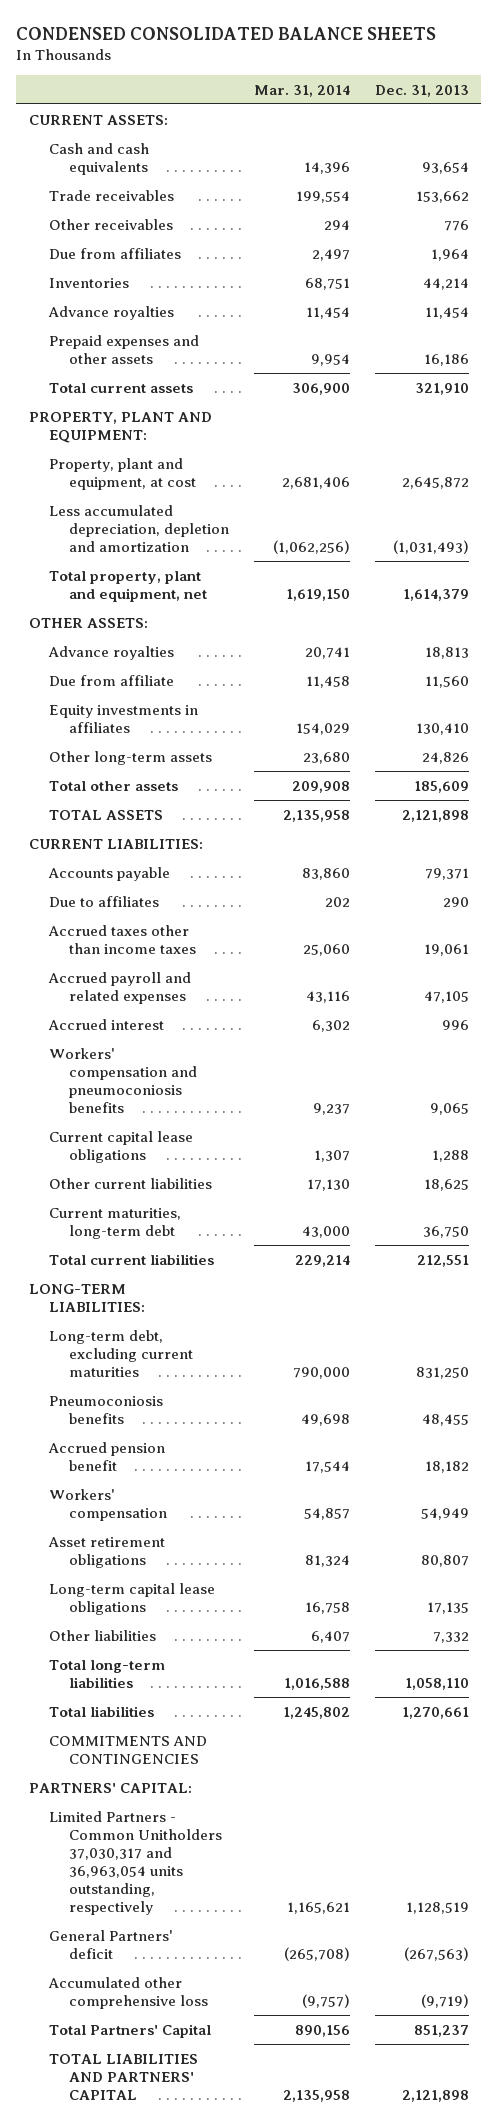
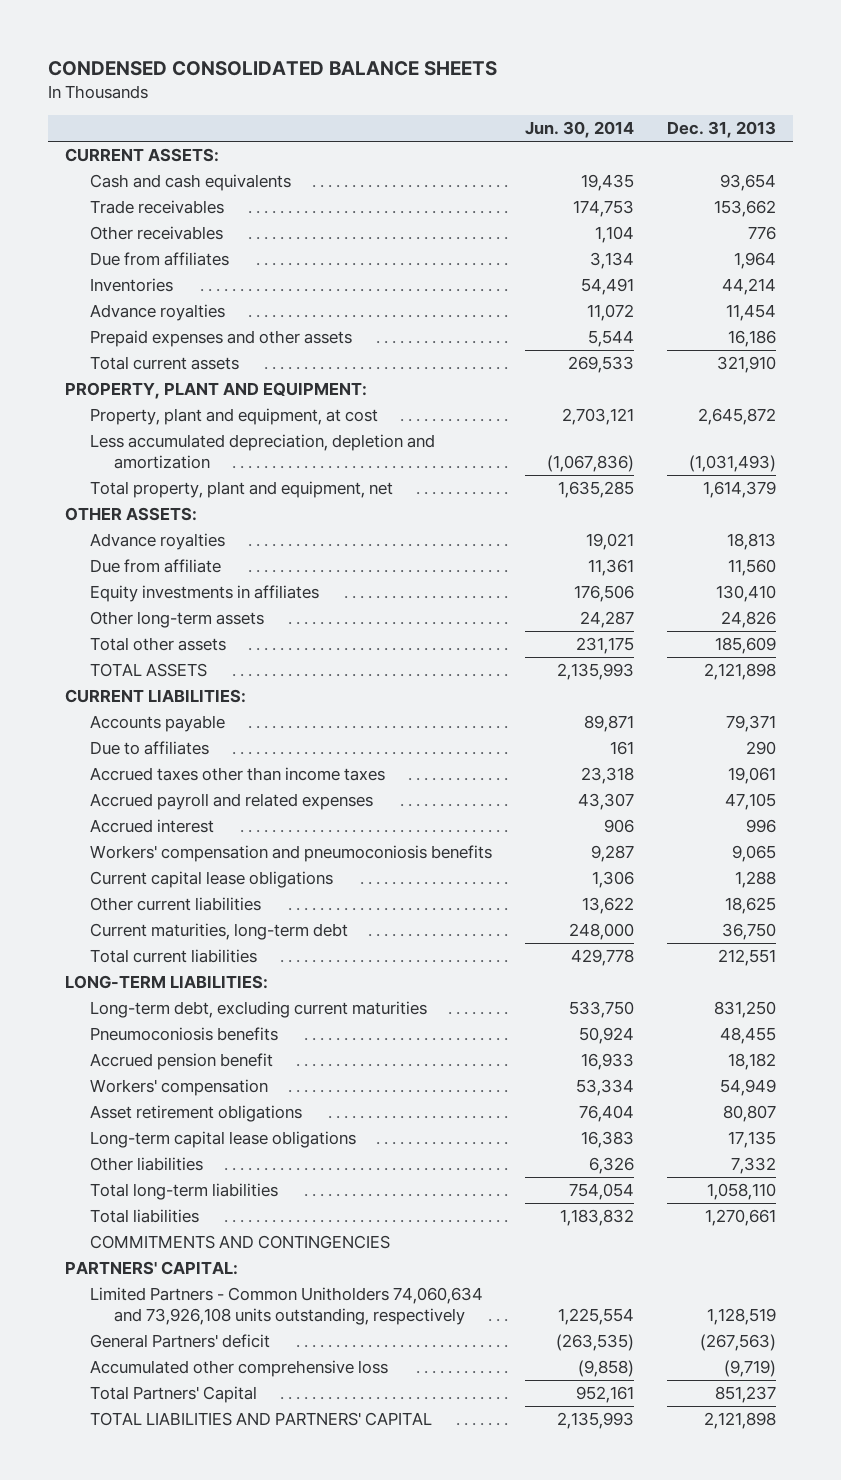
[254,84,351,97] Mar. 31, 2014 -> none
none -> [524,121,634,139] Jun. 30, 2014
[48,1810,223,1916] Limited Partners - Common Unitholders 37,030,317 and 36,963,054 units outstanding, respectively -> [89,1287,483,1326] Limited Partners - Common Unitholders 74,060,634 and 73,926,108 units outstanding, respectively

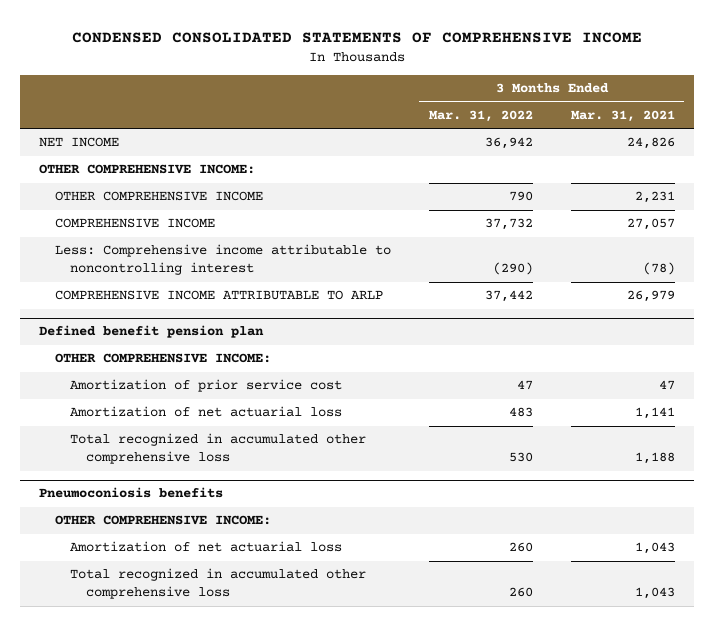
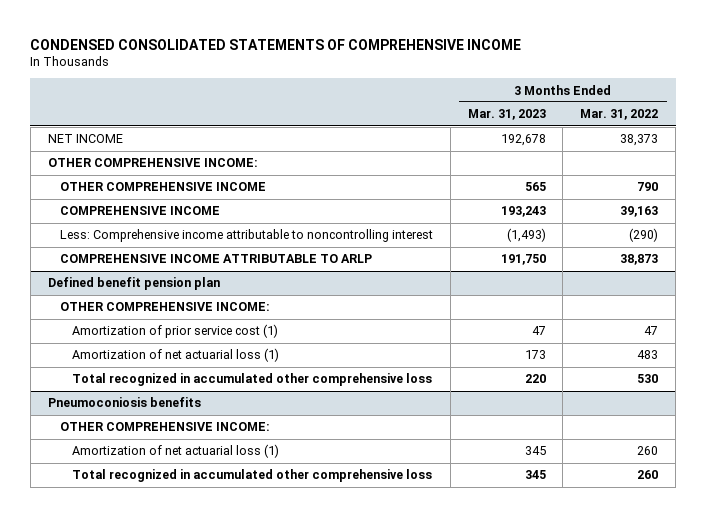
[570,109,675,122] Mar. 31, 2021 -> none
none -> [467,109,546,121] Mar. 31, 2023
[484,137,533,150] 36,942 -> [620,134,659,147] 38,373
[484,218,533,231] 37,732 -> [620,206,659,218] 39,163
[484,290,533,303] 37,442 -> [620,254,659,266] 38,873
[70,379,343,393] Amortization of prior service cost -> [71,324,278,339] Amortization of prior service cost (1)
[70,406,343,418] Amortization of net actuarial loss -> [71,348,279,363] Amortization of net actuarial loss (1)
[70,541,343,553] Amortization of net actuarial loss -> [71,444,279,459] Amortization of net actuarial loss (1)

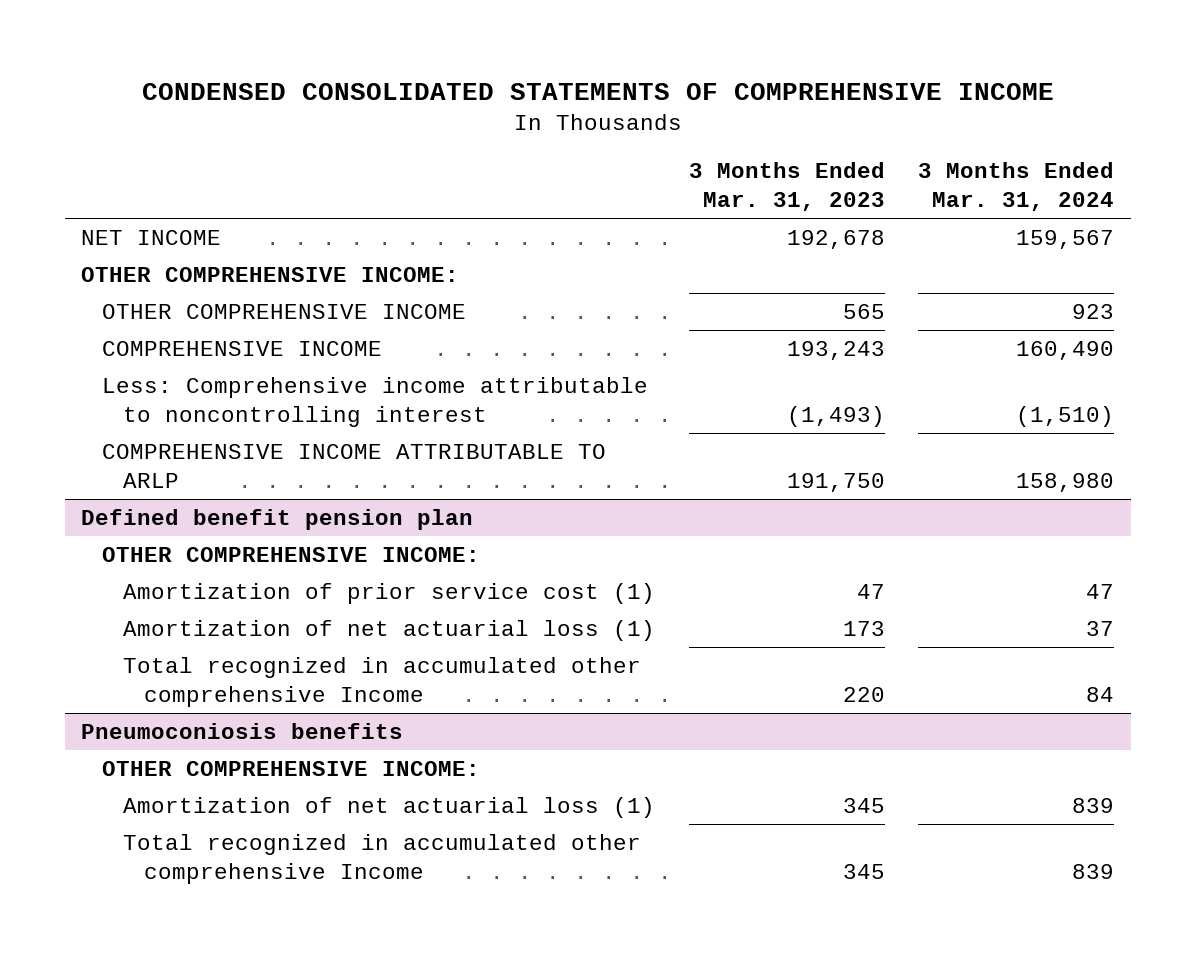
[580,109,659,121] Mar. 31, 2022 -> none
none -> [917,162,1114,212] 3 Months Ended Mar. 31, 2024
[71,373,432,387] Total recognized in accumulated other comprehensive loss -> [123,657,642,707] Total recognized in accumulated other comprehensive Income
[71,469,432,483] Total recognized in accumulated other comprehensive loss -> [123,834,642,884] Total recognized in accumulated other comprehensive Income

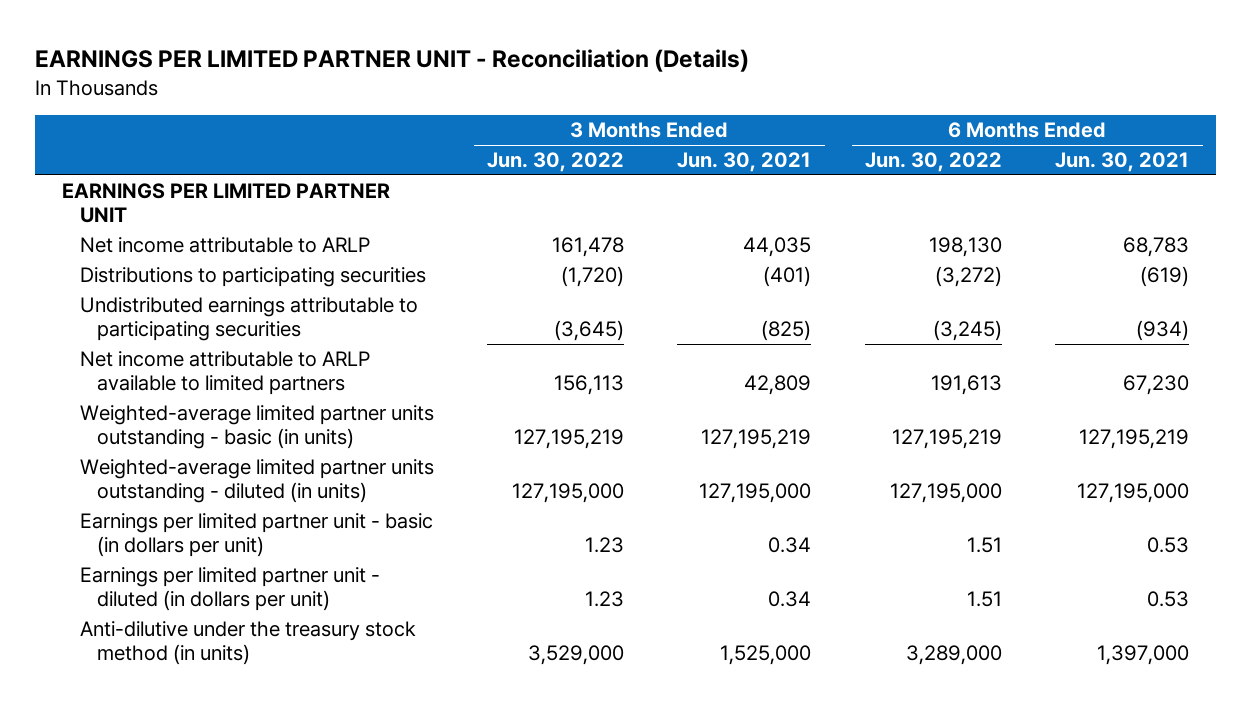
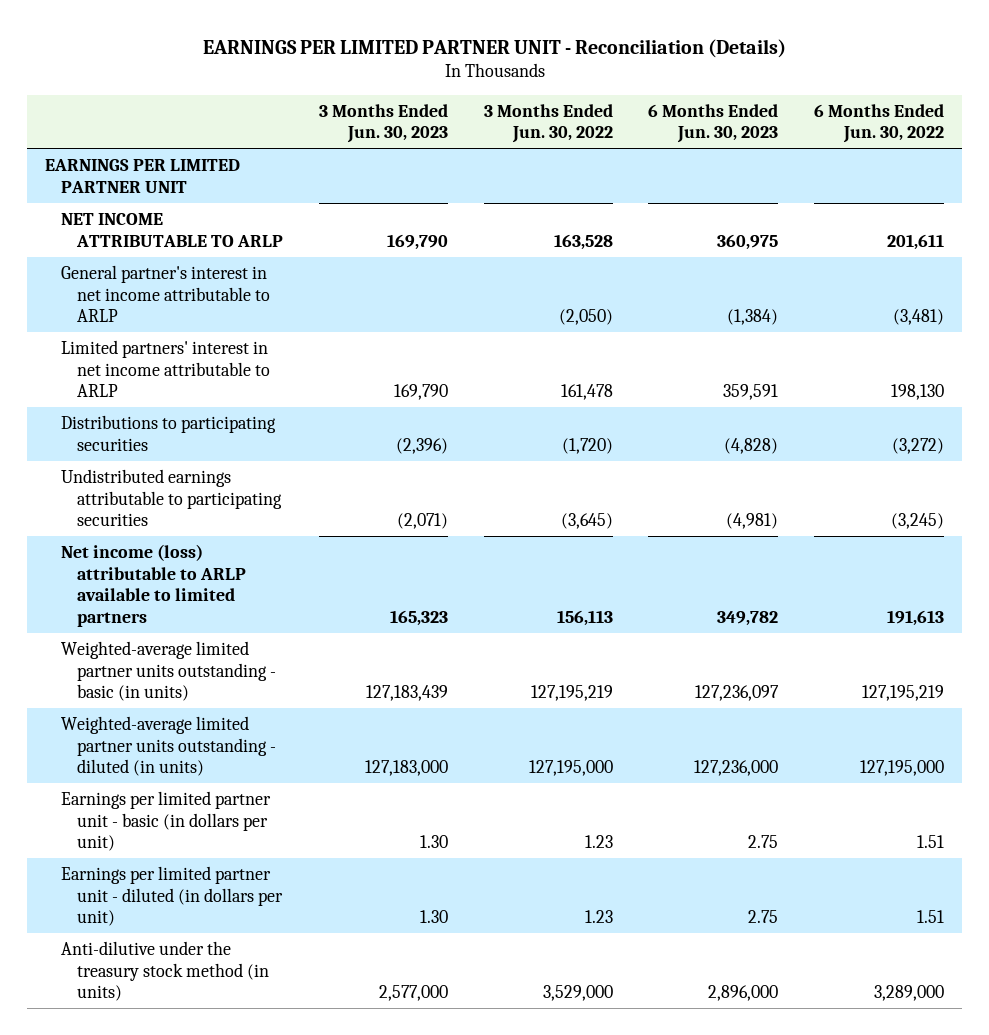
[677,152,812,173] Jun. 30, 2021 -> none
[1055,152,1190,173] Jun. 30, 2021 -> none
none -> [318,103,448,144] 3 Months Ended Jun. 30, 2023
none -> [648,103,779,144] 6 Months Ended Jun. 30, 2023
[79,237,370,254] Net income attributable to ARLP -> [61,212,283,247] NET INCOME ATTRIBUTABLE TO ARLP
[551,237,624,258] 161,478 -> [553,233,613,250] 163,528
[928,237,1002,258] 198,130 -> [887,233,945,250] 201,611
none -> [61,264,270,323] General partner's interest in net income attributable to ARLP
none -> [61,339,270,398] Limited partners' interest in net income attributable to ARLP
[79,351,370,396] Net income attributable to ARLP available to limited partners -> [61,543,246,628] Net income (loss) attributable to ARLP available to limited partners

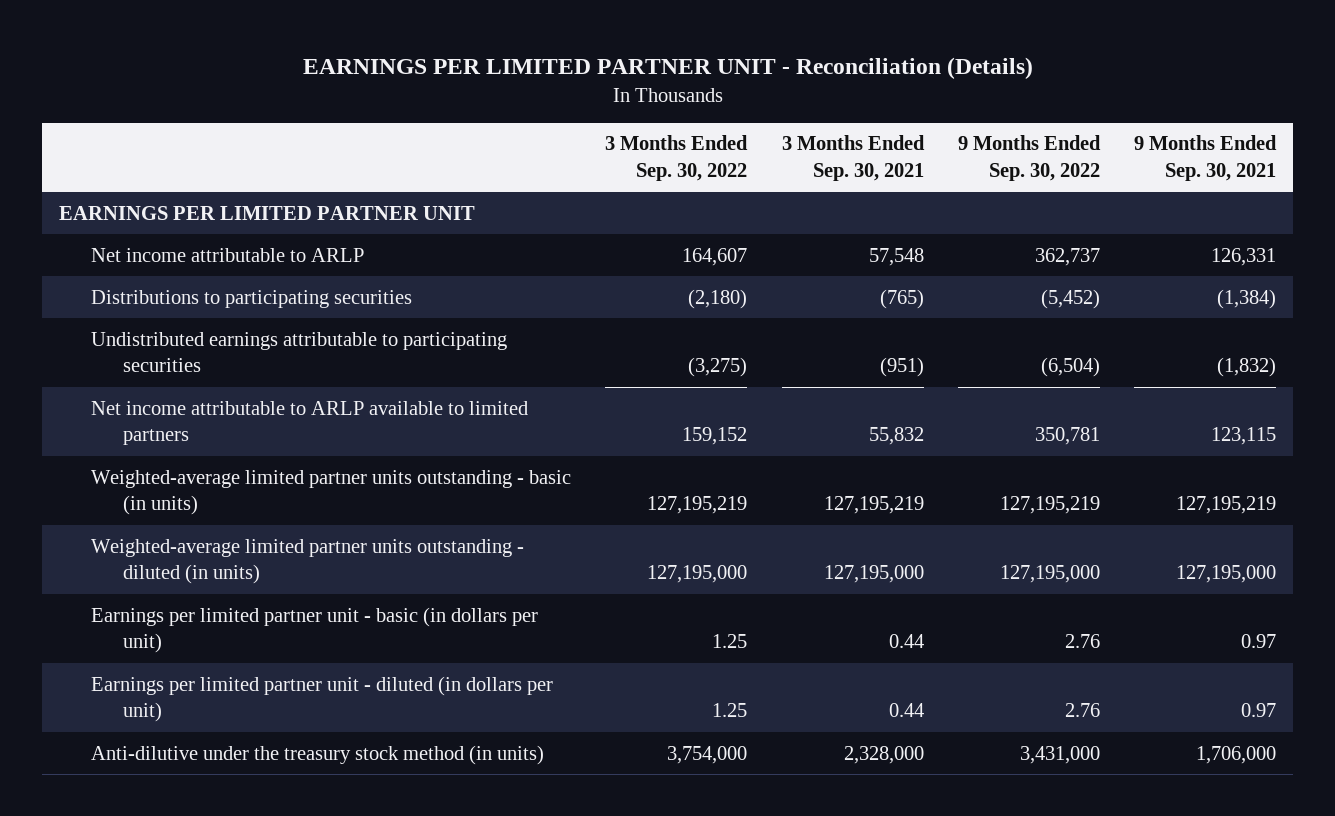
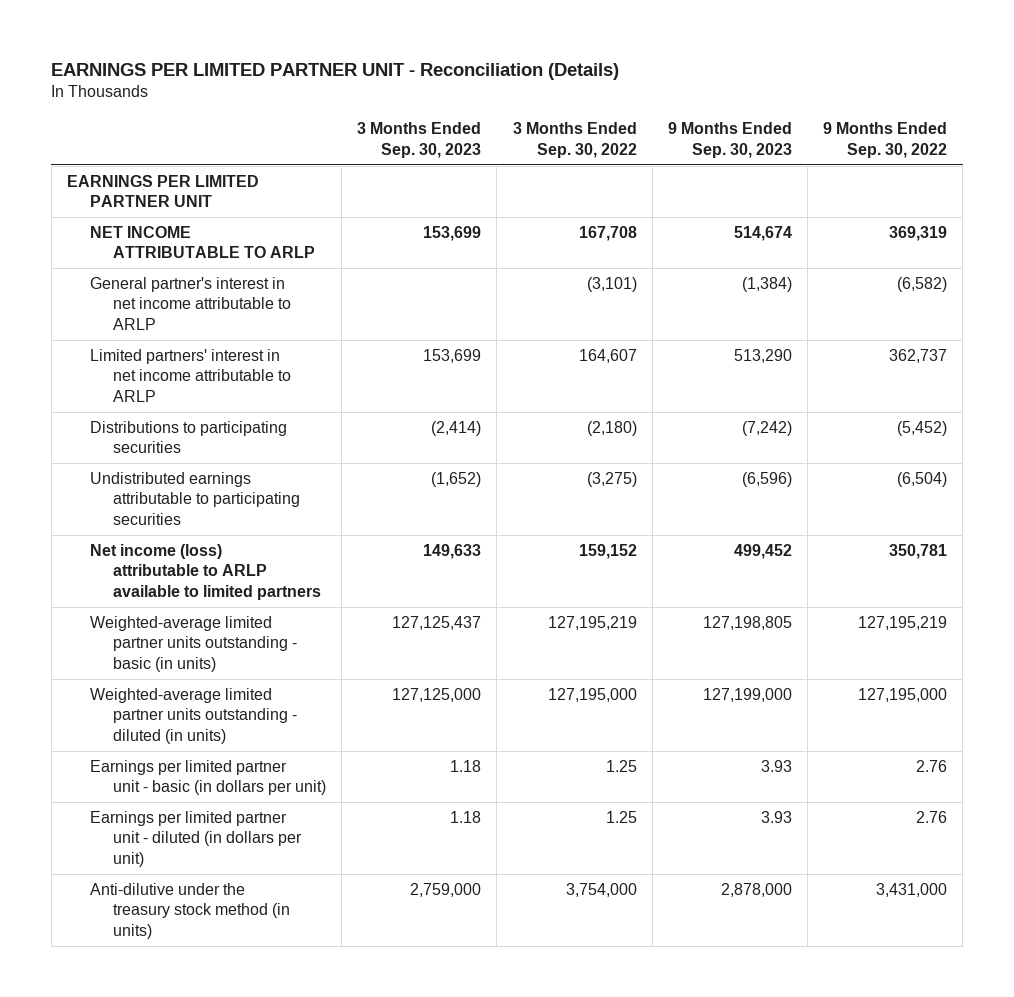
[781,135,925,181] 3 Months Ended Sep. 30, 2021 -> none
[1134,135,1278,181] 9 Months Ended Sep. 30, 2021 -> none
none -> [357,122,482,158] 3 Months Ended Sep. 30, 2023
none -> [667,122,792,158] 9 Months Ended Sep. 30, 2023
[91,247,365,262] Net income attributable to ARLP -> [89,225,316,259] NET INCOME ATTRIBUTABLE TO ARLP
[682,247,748,266] 164,607 -> [578,225,637,241] 167,708
[1034,247,1100,266] 362,737 -> [888,225,947,241] 369,319
none -> [89,276,292,330] General partner's interest in net income attributable to ARLP
none -> [89,348,292,402] Limited partners' interest in net income attributable to ARLP
[91,400,529,446] Net income attributable to ARLP available to limited partners -> [89,543,322,600] Net income (loss) attributable to ARLP available to limited partners

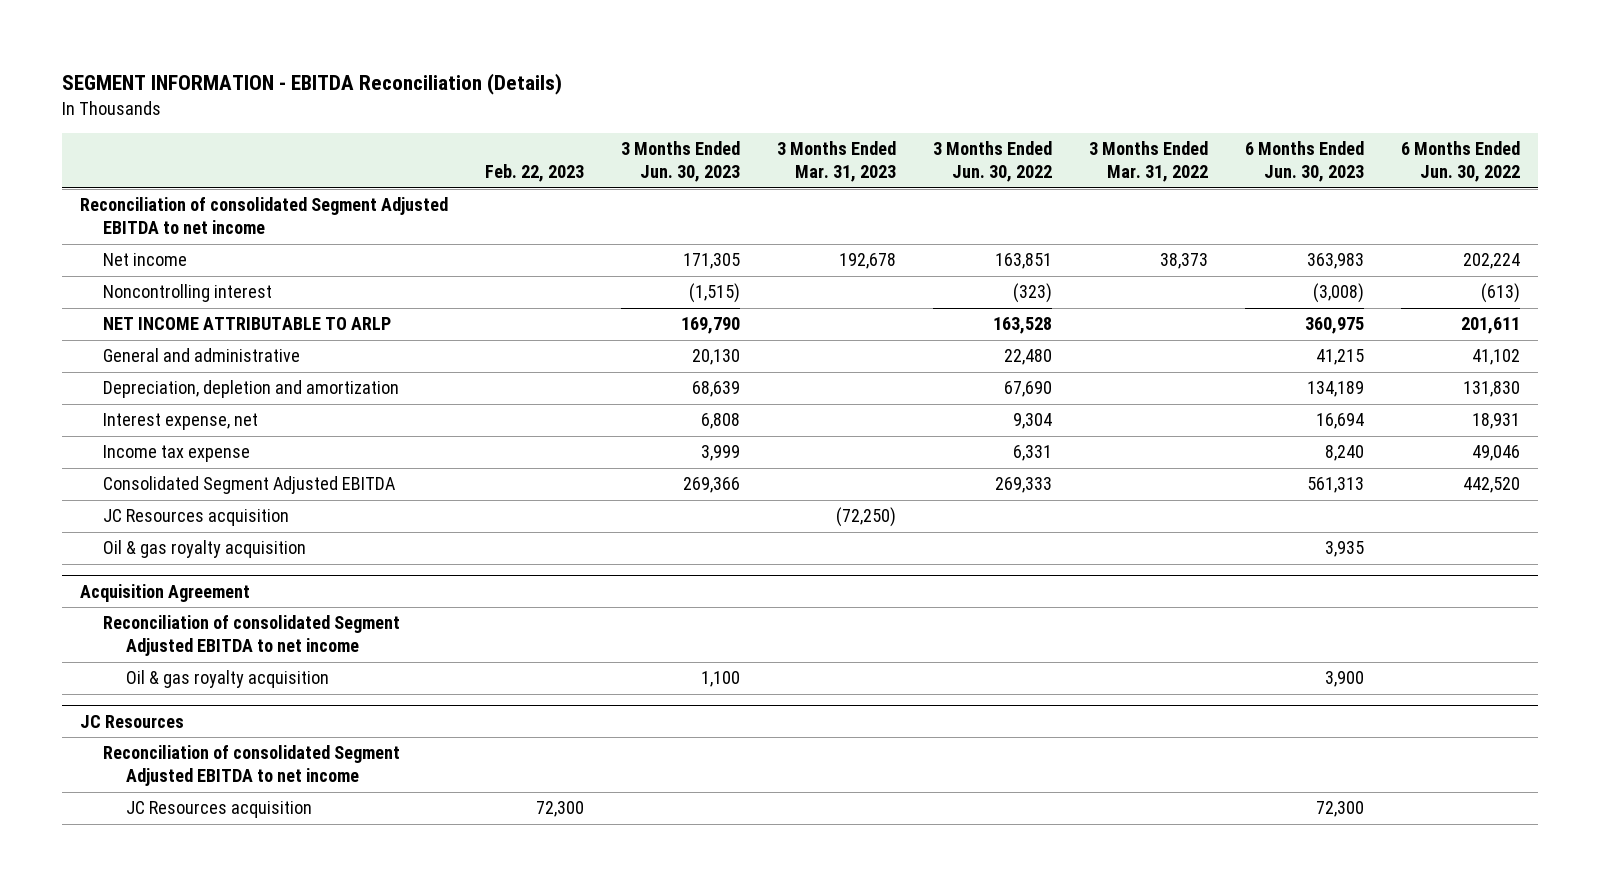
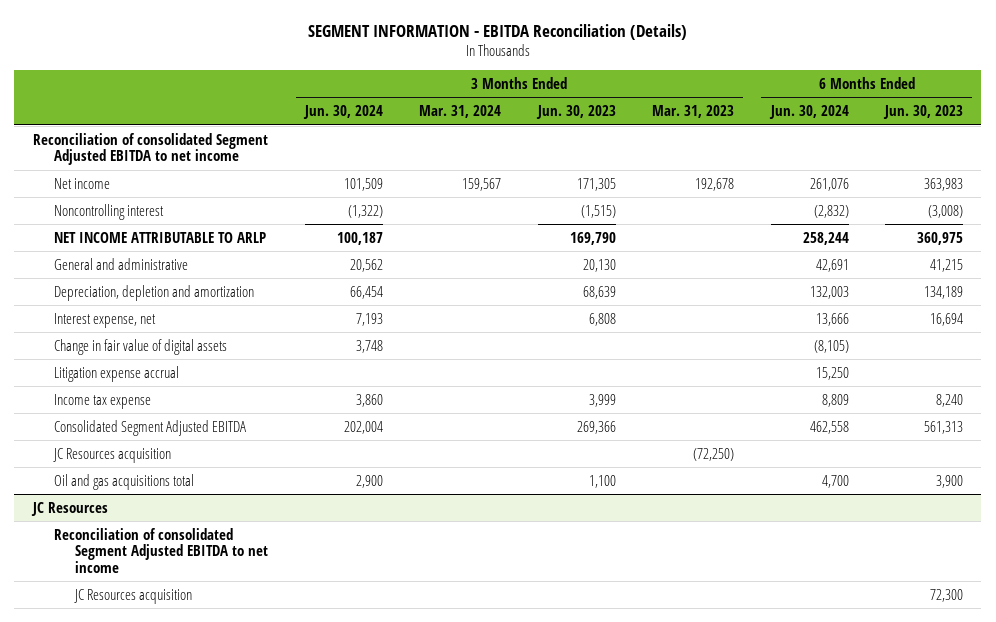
[485,164,585,183] Feb. 22, 2023 -> none
[932,141,1052,183] 3 Months Ended Jun. 30, 2022 -> none
[1088,141,1208,183] 3 Months Ended Mar. 31, 2022 -> none
[1400,141,1520,183] 6 Months Ended Jun. 30, 2022 -> none
none -> [302,105,383,120] Jun. 30, 2024
none -> [419,105,502,119] Mar. 31, 2024
none -> [768,105,849,120] Jun. 30, 2024
none -> [53,338,227,355] Change in fair value of digital assets
none -> [53,365,179,382] Litigation expense accrual
[103,540,307,559] Oil & gas royalty acquisition -> none
[80,583,251,602] Acquisition Agreement -> none
[103,615,401,657] Reconciliation of consolidated Segment Adjusted EBITDA to net income -> none
[126,670,330,689] Oil & gas royalty acquisition -> [53,473,194,490] Oil and gas acquisitions total

